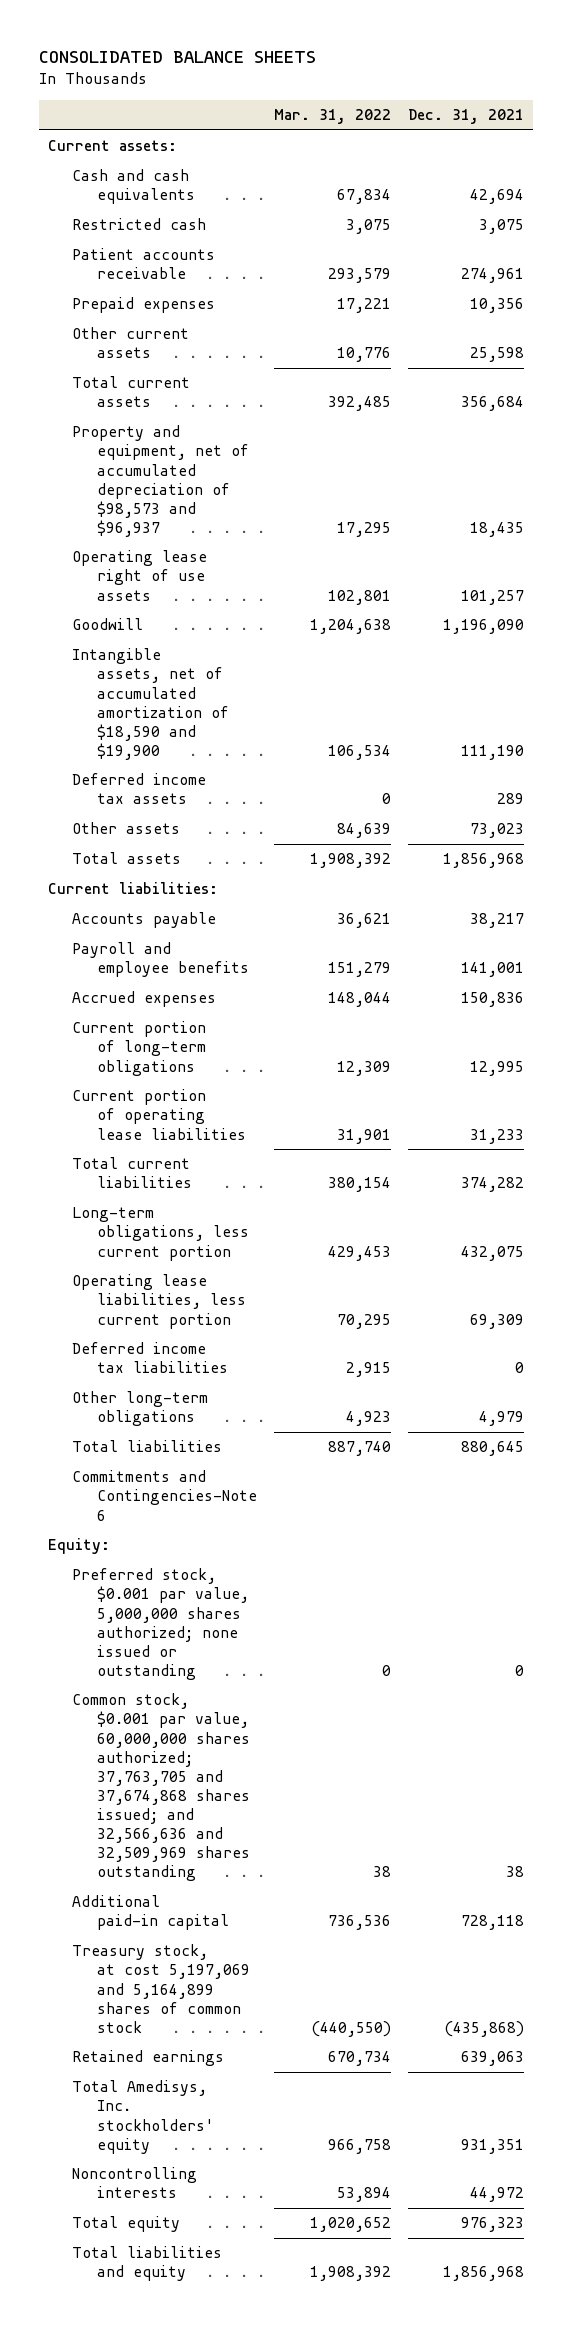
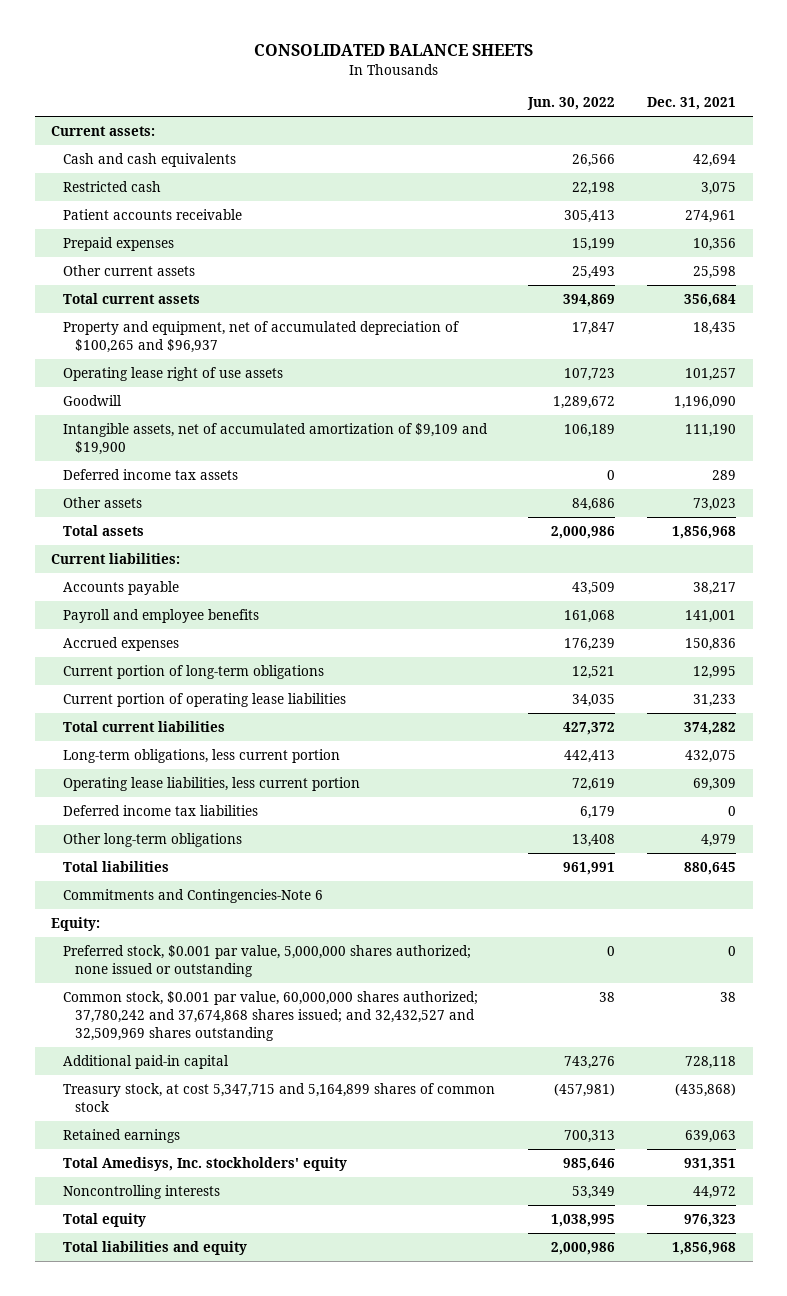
[274,109,392,125] Mar. 31, 2022 -> none
none -> [526,97,615,111] Jun. 30, 2022
[72,425,249,537] Property and equipment, net of accumulated depreciation of $98,573 and $96,937 -> [63,320,460,353] Property and equipment, net of accumulated depreciation of $100,265 and $96,937
[72,648,229,760] Intangible assets, net of accumulated amortization of $18,590 and $19,900 -> [63,422,489,455] Intangible assets, net of accumulated amortization of $9,109 and $19,900
[72,1693,250,1882] Common stock, $0.001 par value, 60,000,000 shares authorized; 37,763,705 and 37,674,868 shares issued; and 32,566,636 and 32,509,969 shares outstanding -> [63,990,479,1041] Common stock, $0.001 par value, 60,000,000 shares authorized; 37,780,242 and 37,674,868 shares issued; and 32,432,527 and 32,509,969 shares outstanding
[72,1944,250,2033] Treasury stock, at cost 5,197,069 and 5,164,899 shares of common stock -> [63,1082,496,1112] Treasury stock, at cost 5,347,715 and 5,164,899 shares of common stock

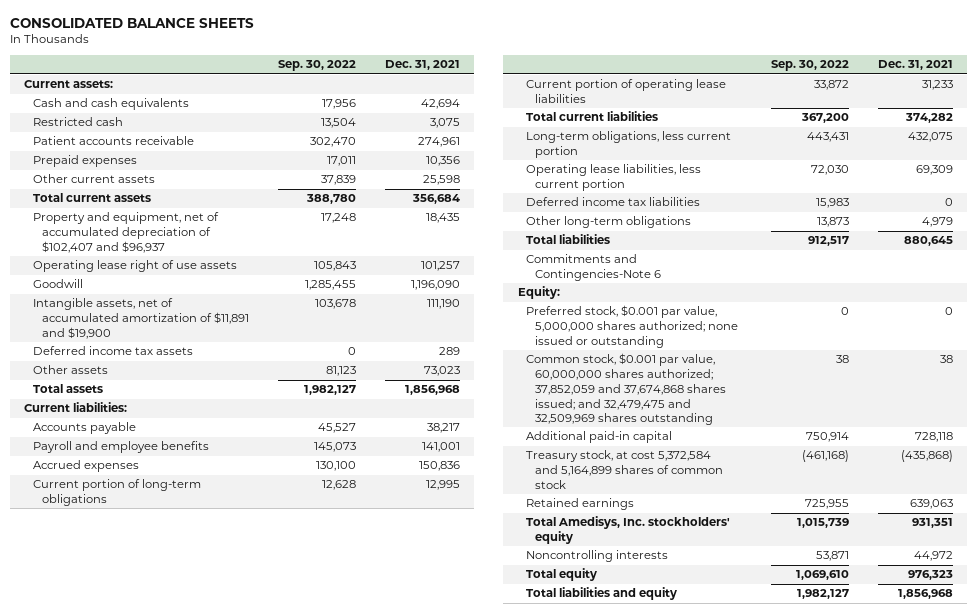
[526,97,615,111] Jun. 30, 2022 -> none
none -> [277,60,356,72] Sep. 30, 2022
[63,320,460,353] Property and equipment, net of accumulated depreciation of $100,265 and $96,937 -> [33,212,220,253] Property and equipment, net of accumulated depreciation of $102,407 and $96,937
[63,422,489,455] Intangible assets, net of accumulated amortization of $9,109 and $19,900 -> [33,298,250,339] Intangible assets, net of accumulated amortization of $11,891 and $19,900
[63,990,479,1041] Common stock, $0.001 par value, 60,000,000 shares authorized; 37,780,242 and 37,674,868 shares issued; and 32,432,527 and 32,509,969 shares outstanding -> [526,353,727,426] Common stock, $0.001 par value, 60,000,000 shares authorized; 37,852,059 and 37,674,868 shares issued; and 32,479,475 and 32,509,969 shares outstanding
[63,1082,496,1112] Treasury stock, at cost 5,347,715 and 5,164,899 shares of common stock -> [526,450,724,489] Treasury stock, at cost 5,372,584 and 5,164,899 shares of common stock

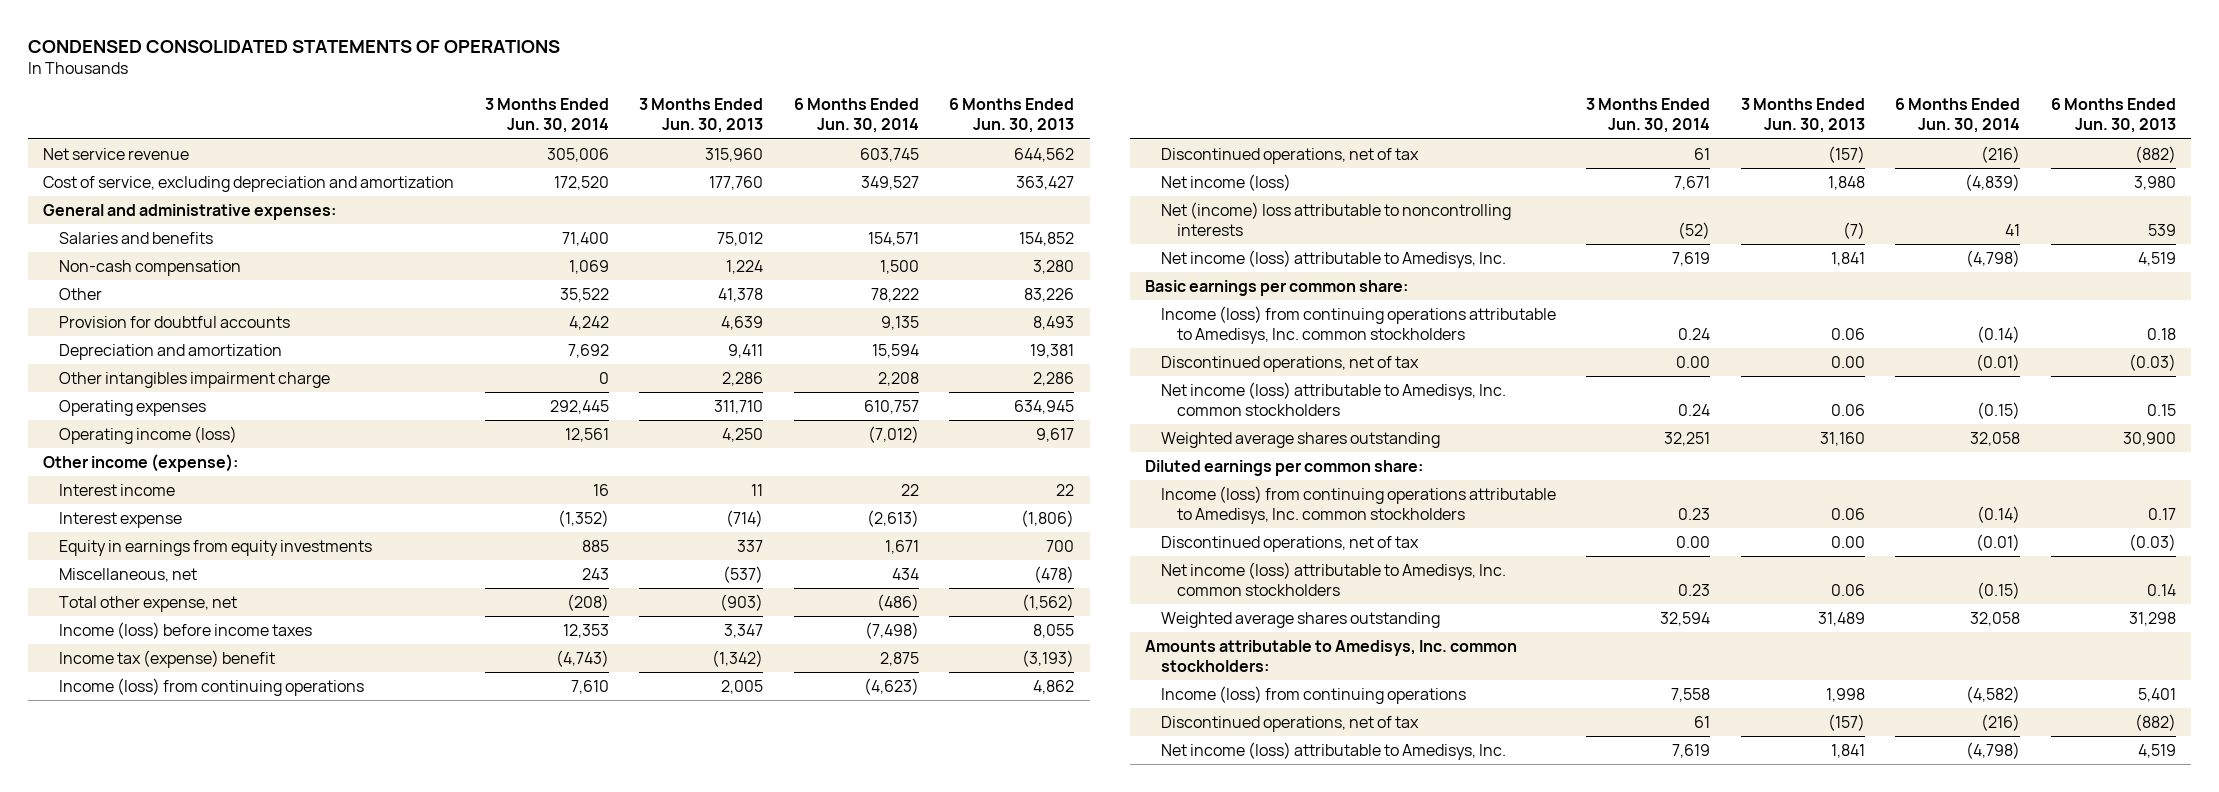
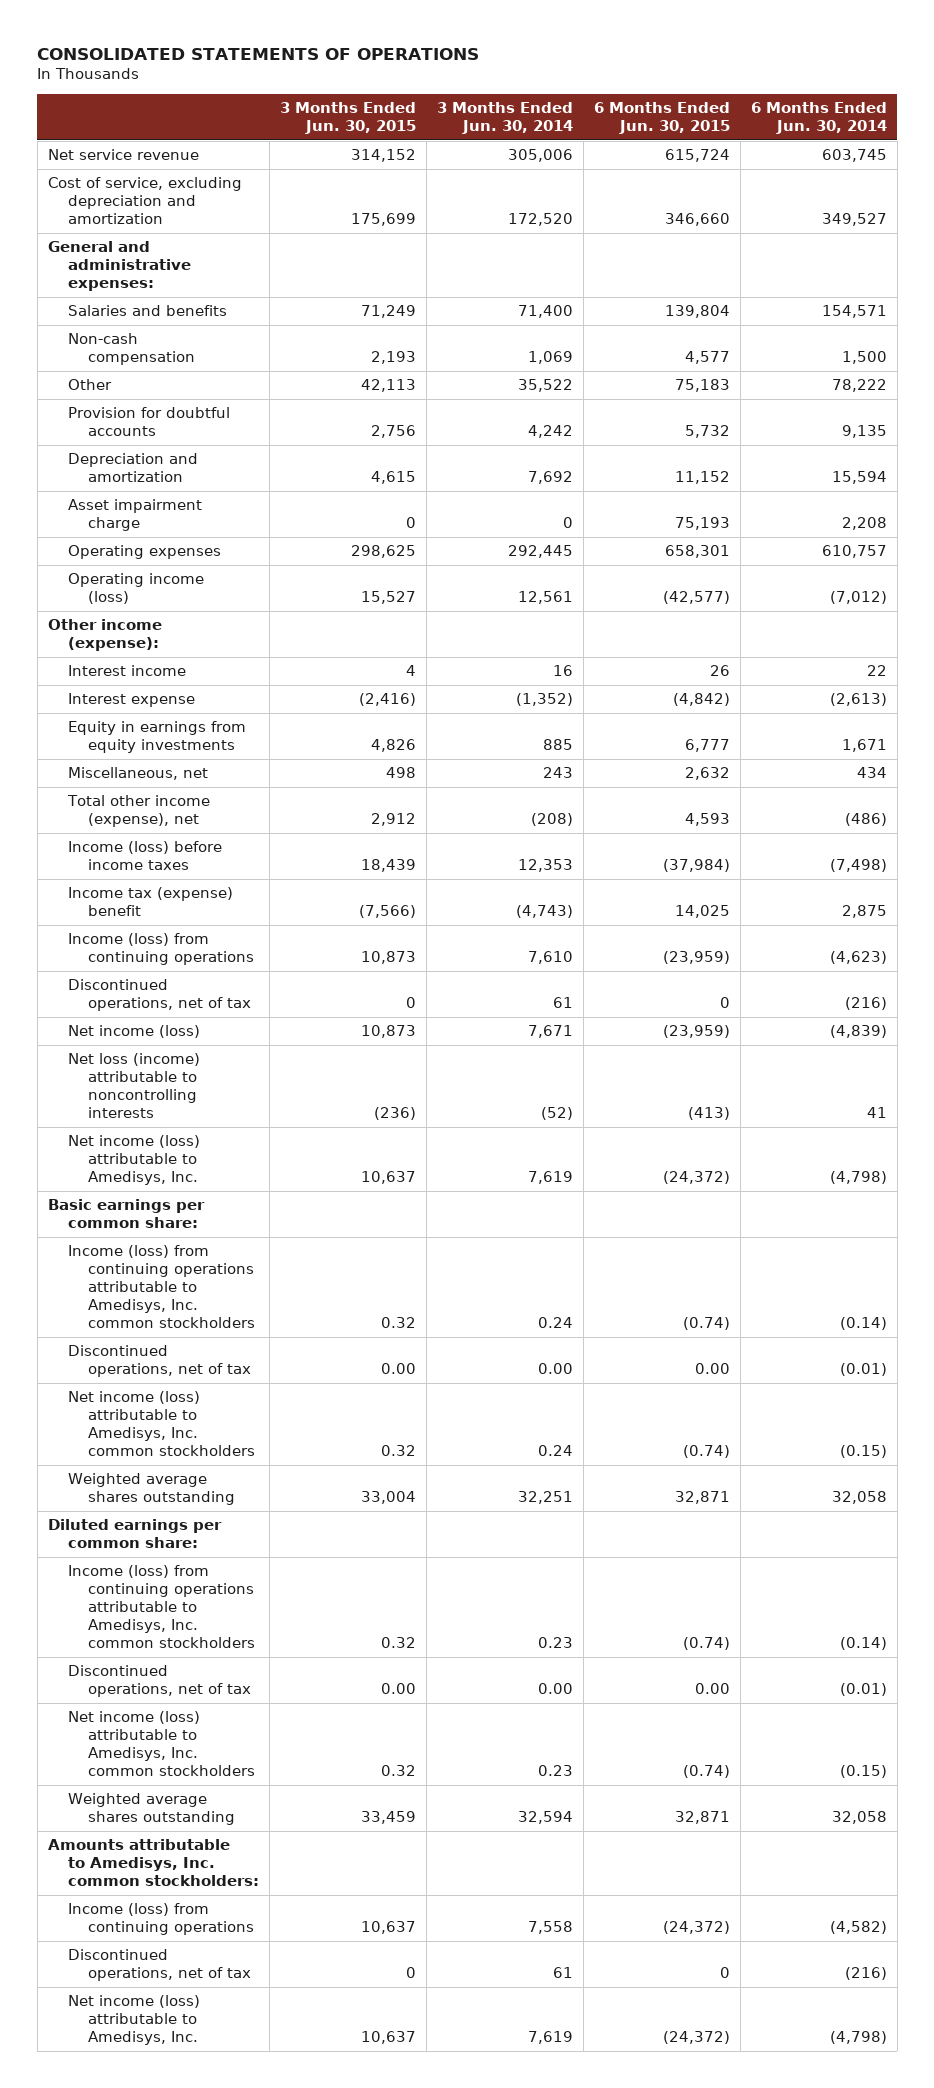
[27,39,560,53] CONDENSED CONSOLIDATED STATEMENTS OF OPERATIONS -> [37,47,480,60] CONSOLIDATED STATEMENTS OF OPERATIONS
[639,98,764,134] 3 Months Ended Jun. 30, 2013 -> none
[949,98,1075,134] 6 Months Ended Jun. 30, 2013 -> none
none -> [279,102,416,135] 3 Months Ended Jun. 30, 2015
none -> [593,102,730,135] 6 Months Ended Jun. 30, 2015
[59,371,331,388] Other intangibles impairment charge -> [67,499,202,532] Asset impairment charge
[59,595,238,612] Total other expense, net -> [66,795,210,828] Total other income (expense), net
[1160,201,1511,237] Net (income) loss attributable to noncontrolling interests -> [67,1053,200,1119] Net loss (income) attributable to noncontrolling interests

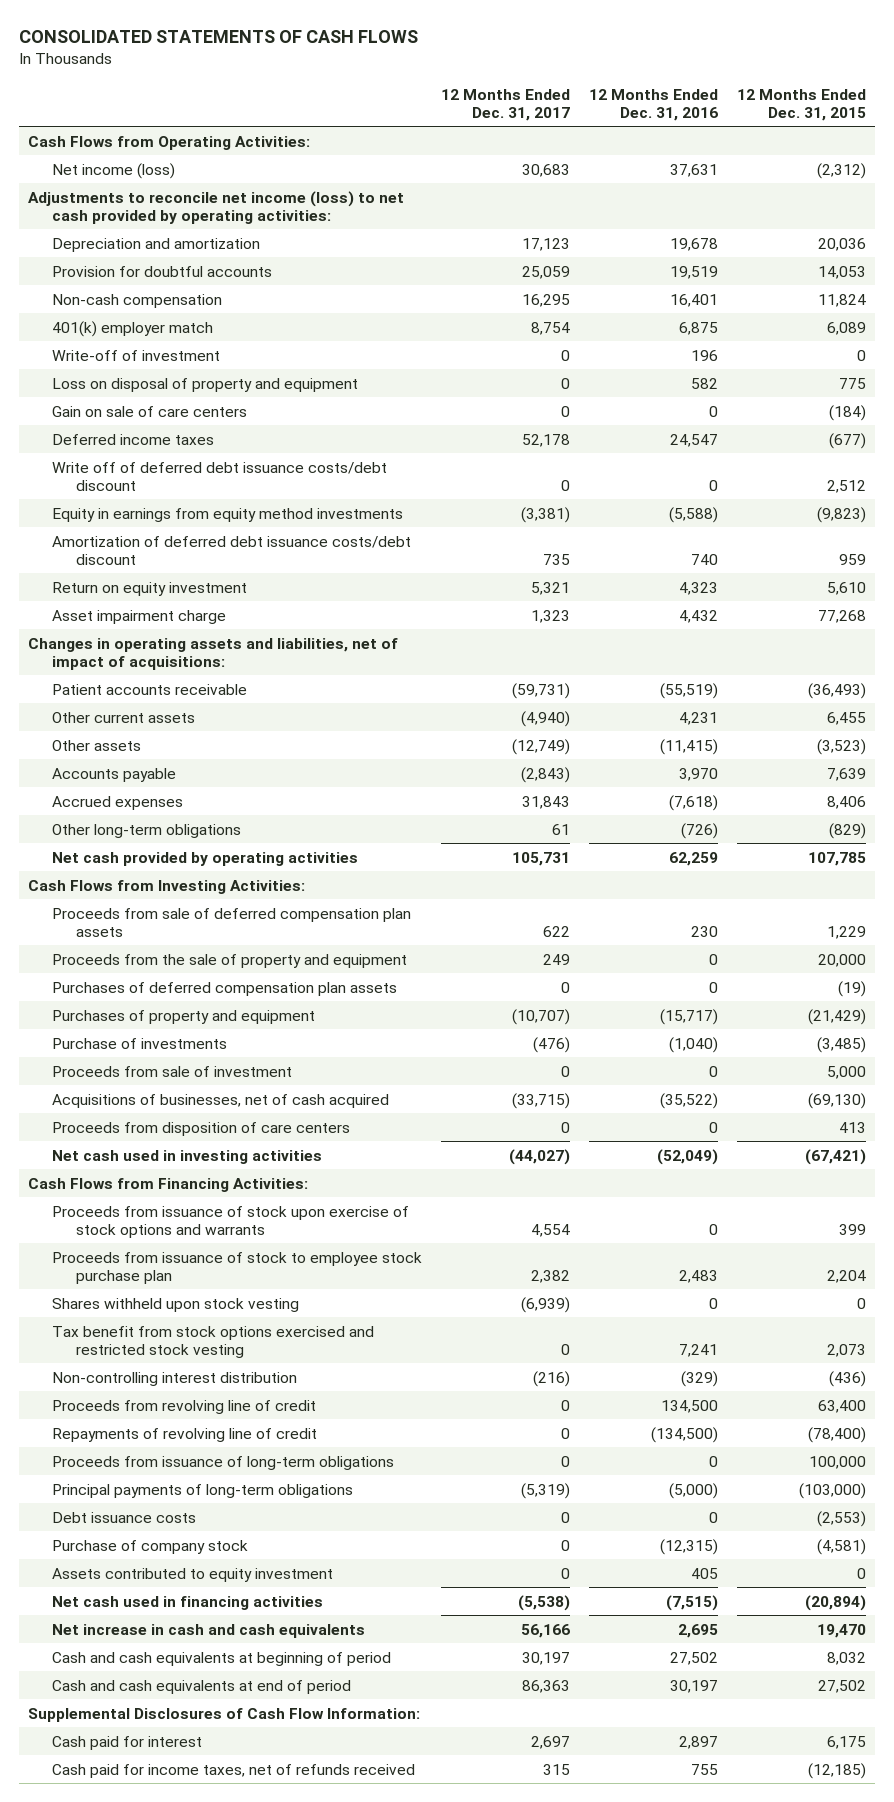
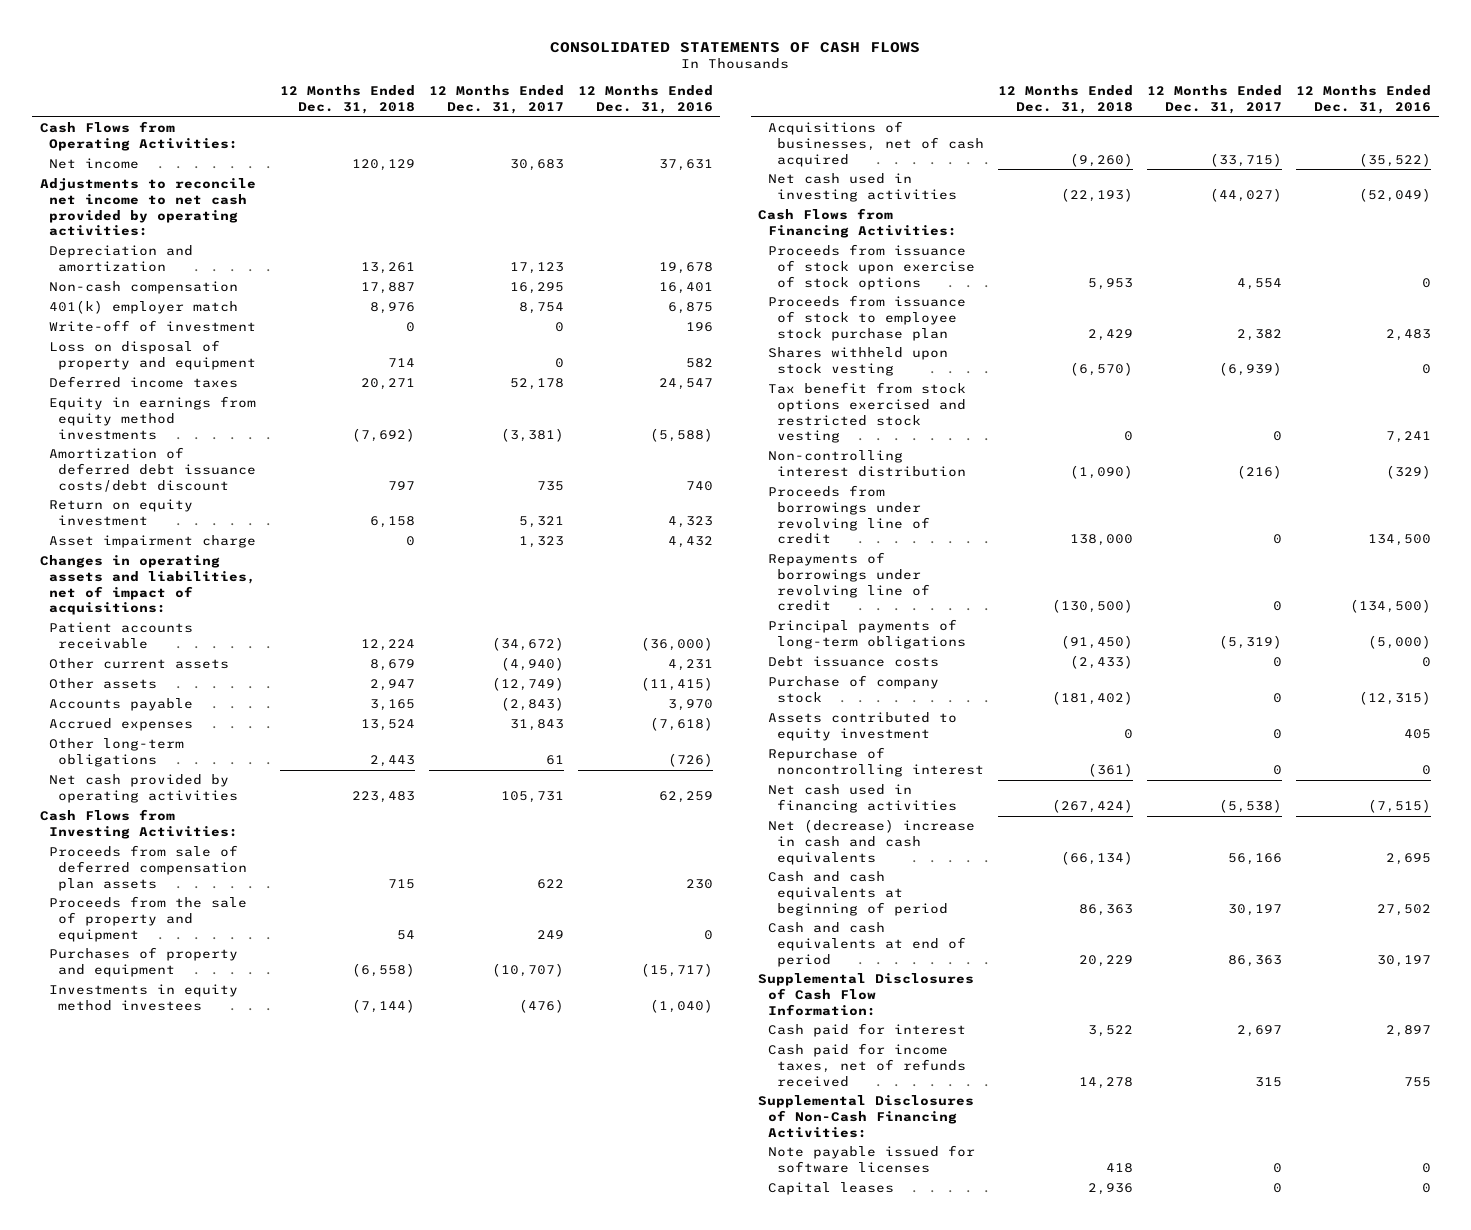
[736,88,866,121] 12 Months Ended Dec. 31, 2015 -> none
none -> [279,85,415,114] 12 Months Ended Dec. 31, 2018
[52,162,176,179] Net income (loss) -> [49,158,140,170] Net income
[28,190,405,224] Adjustments to reconcile net income (loss) to net cash provided by operating activities: -> [39,178,256,237] Adjustments to reconcile net income to net cash provided by operating activities:
[52,265,273,277] Provision for doubtful accounts -> none
[52,405,248,417] Gain on sale of care centers -> none
[52,461,388,491] Write off of deferred debt issuance costs/debt discount -> none
[511,682,570,699] (59,731) -> [491,637,564,652] (34,672)
[659,682,718,699] (55,519) -> [640,637,713,652] (36,000)
[52,981,398,996] Purchases of deferred compensation plan assets -> none
[52,1065,293,1077] Proceeds from sale of investment -> none
[52,1037,228,1049] Purchase of investments -> [49,984,239,1012] Investments in equity method investees
[52,1121,351,1136] Proceeds from disposition of care centers -> none
[52,1205,410,1238] Proceeds from issuance of stock upon exercise of stock options and warrants -> [767,244,976,290] Proceeds from issuance of stock upon exercise of stock options
[52,1455,395,1470] Proceeds from issuance of long-term obligations -> none
[52,1399,317,1414] Proceeds from revolving line of credit -> [767,485,931,545] Proceeds from borrowings under revolving line of credit
[52,1427,318,1442] Repayments of revolving line of credit -> [767,552,931,612] Repayments of borrowings under revolving line of credit
none -> [767,747,985,778] Repurchase of noncontrolling interest
[52,1623,366,1638] Net increase in cash and cash equivalents -> [767,819,975,865] Net (decrease) increase in cash and cash equivalents
none -> [758,1095,975,1138] Supplemental Disclosures of Non-Cash Financing Activities:
none -> [767,1145,975,1174] Note payable issued for software licenses
none -> [767,1182,894,1196] Capital leases

